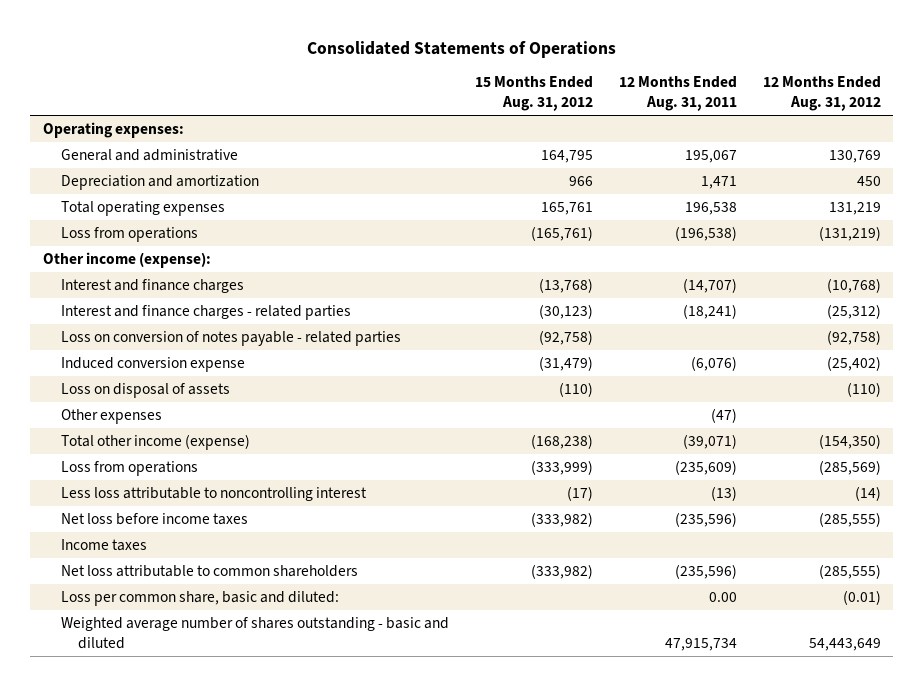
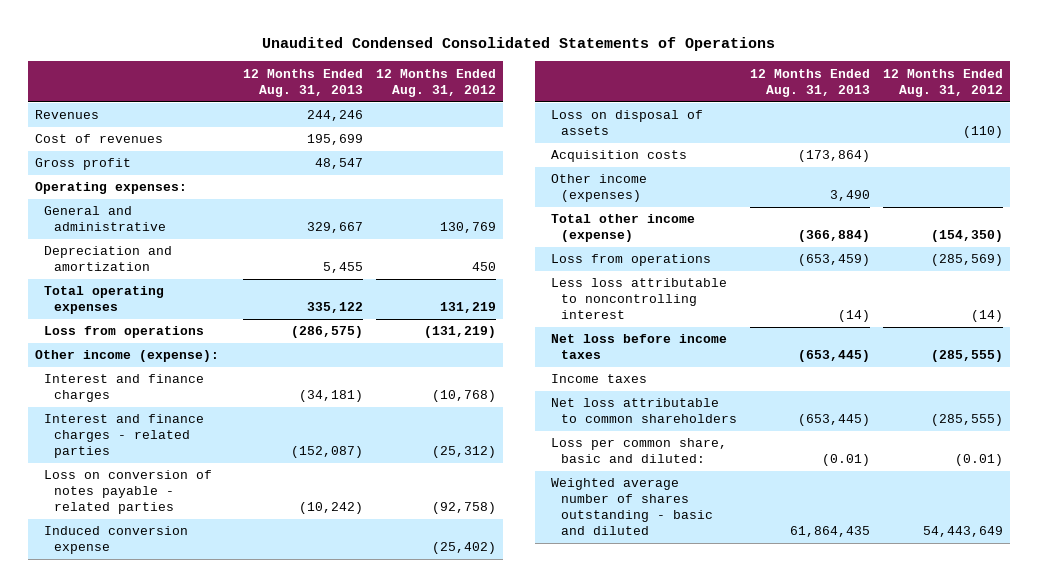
[306,40,616,58] Consolidated Statements of Operations -> [261,37,775,52] Unaudited Condensed Consolidated Statements of Operations
[474,76,593,112] 15 Months Ended Aug. 31, 2012 -> none
[618,76,737,112] 12 Months Ended Aug. 31, 2011 -> none
none -> [242,68,363,97] 12 Months Ended Aug. 31, 2013
none -> [34,110,99,120] Revenues
none -> [34,134,163,144] Cost of revenues
none -> [34,158,131,171] Gross profit
none -> [551,150,688,163] Acquisition costs
[60,409,162,425] Other expenses -> [551,174,648,203] Other income (expenses)

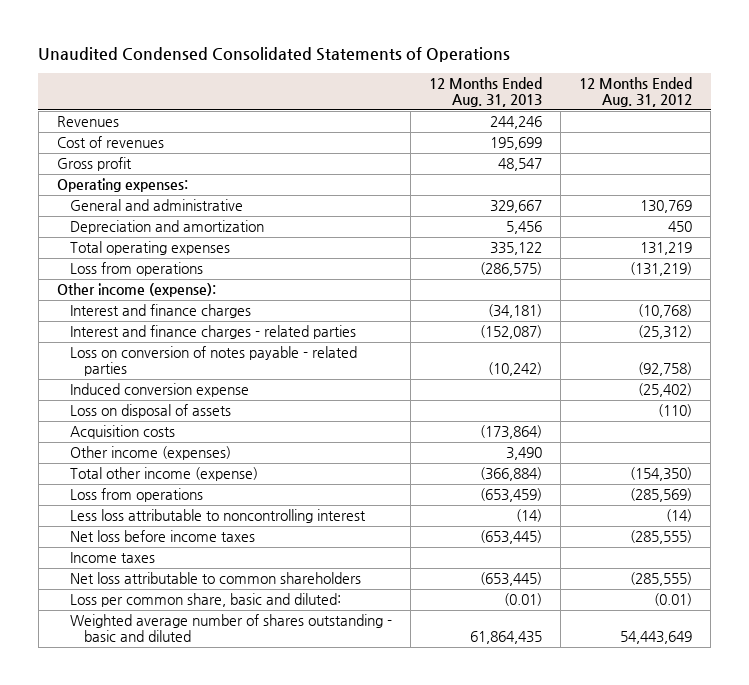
[322,262,363,274] 5,455 -> [506,221,543,235] 5,456

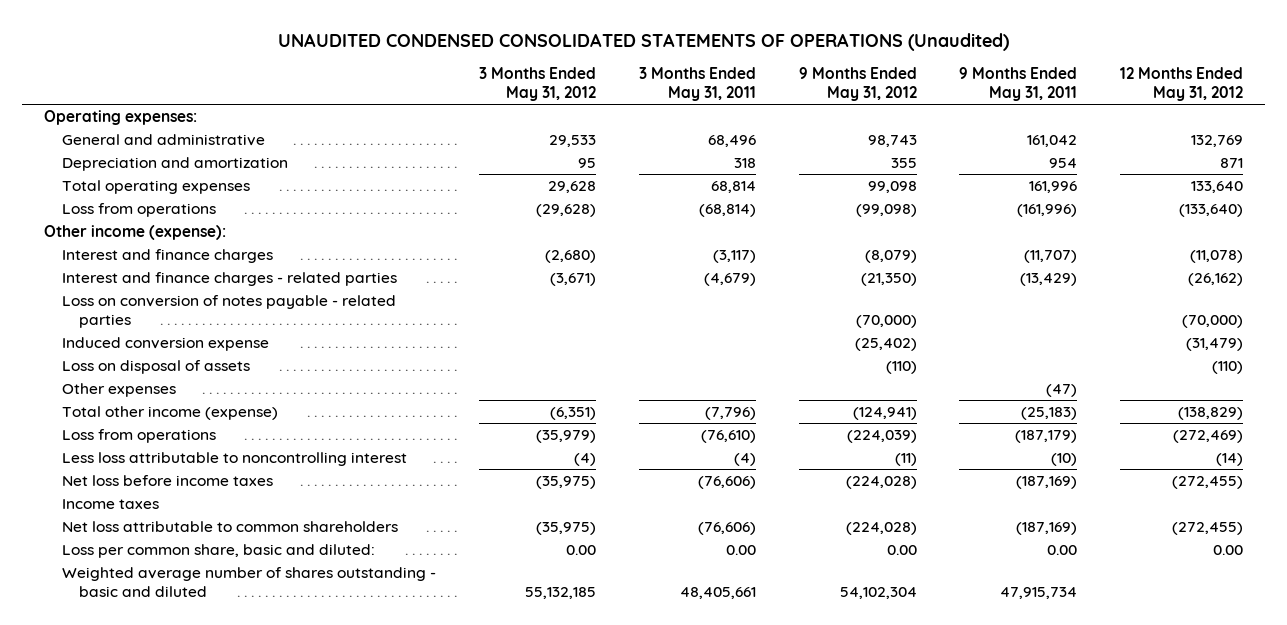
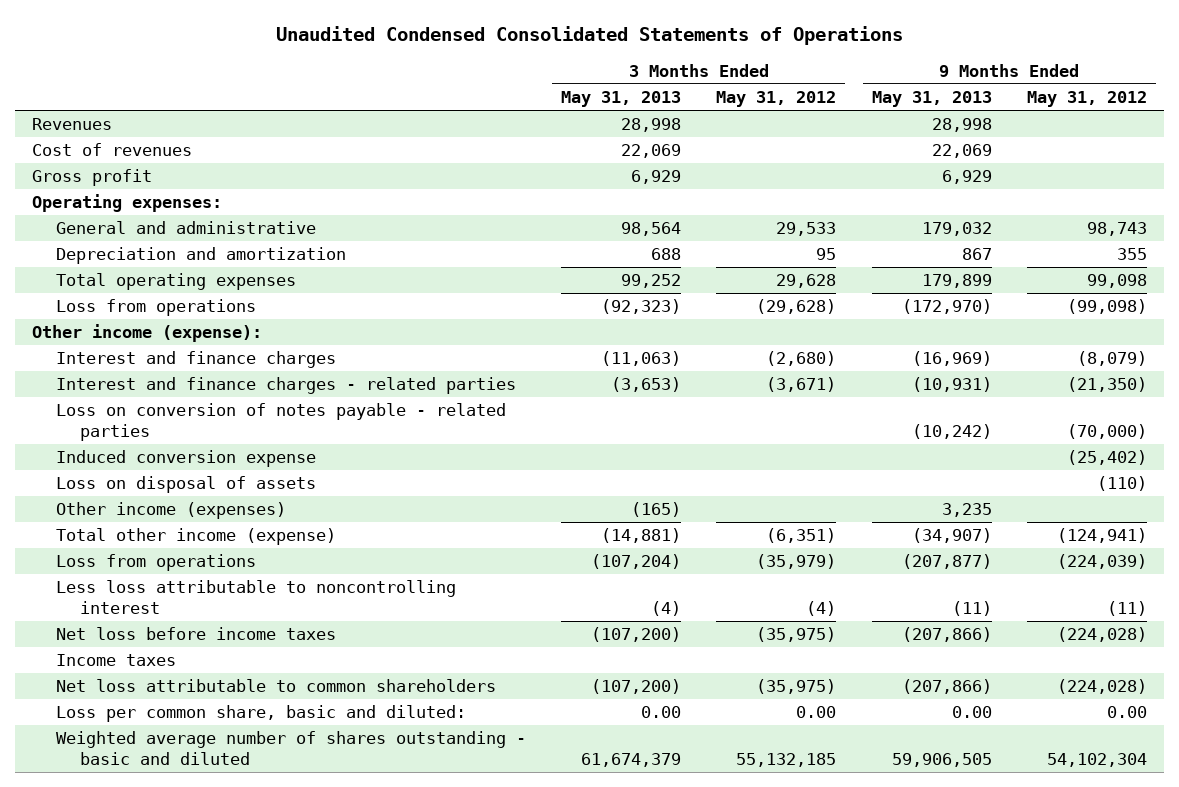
[277,32,1009,51] UNAUDITED CONDENSED CONSOLIDATED STATEMENTS OF OPERATIONS (Unaudited) -> [275,25,903,45] Unaudited Condensed Consolidated Statements of Operations
[638,67,756,102] 3 Months Ended May 31, 2011 -> none
[959,67,1078,102] 9 Months Ended May 31, 2011 -> none
[1120,67,1244,102] 12 Months Ended May 31, 2012 -> none
none -> [561,90,682,107] May 31, 2013
none -> [871,90,992,107] May 31, 2013
none -> [32,118,113,131] Revenues
none -> [32,143,193,157] Cost of revenues
none -> [32,169,153,187] Gross profit
[61,383,176,398] Other expenses -> [56,502,287,520] Other income (expenses)

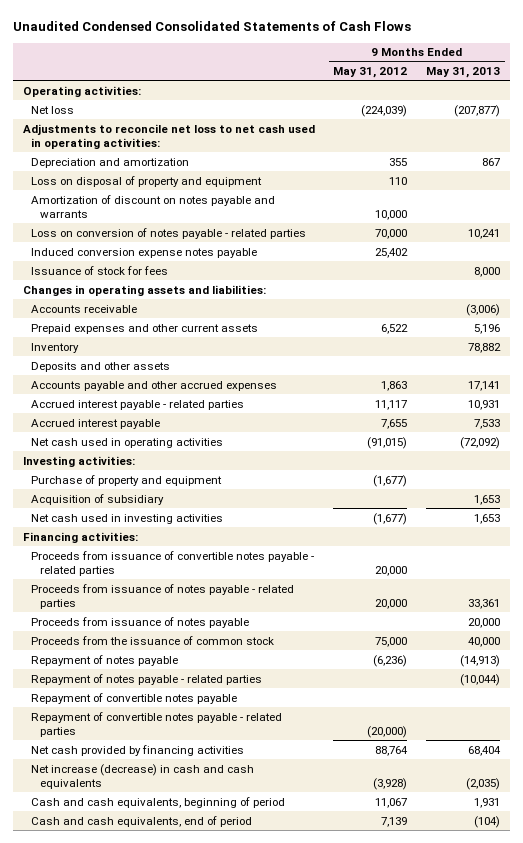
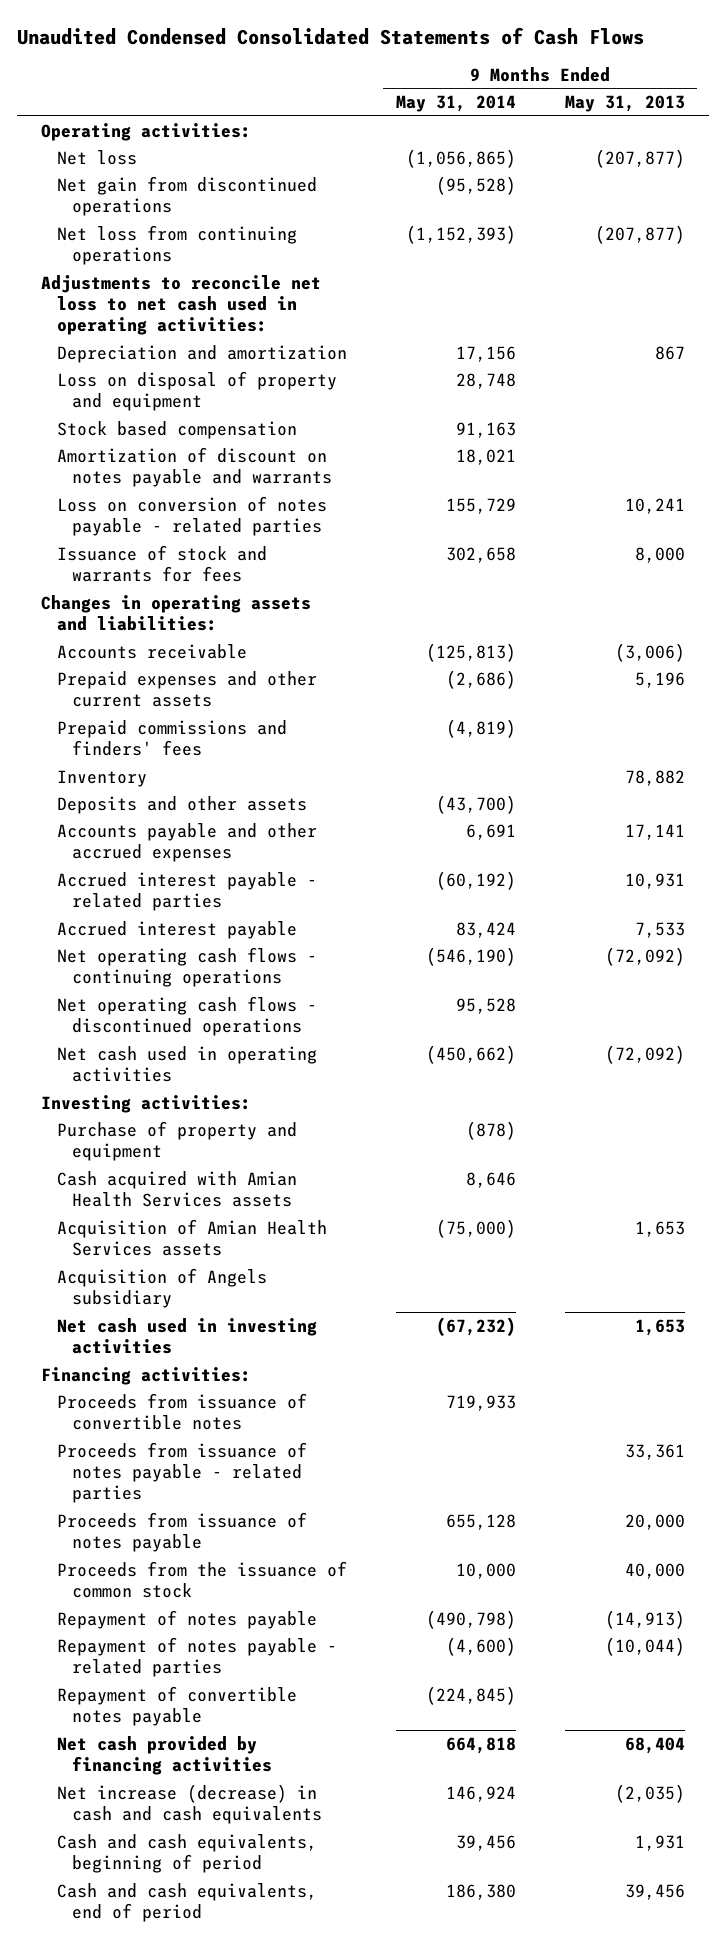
[333,67,408,79] May 31, 2012 -> none
none -> [395,95,516,113] May 31, 2014
none -> [56,175,317,216] Net gain from discontinued operations
none -> [56,224,297,265] Net loss from continuing operations
none -> [56,420,297,439] Stock based compensation
[31,247,258,258] Induced conversion expense notes payable -> none
[31,265,169,275] Issuance of stock for fees -> [56,544,267,582] Issuance of stock and warrants for fees
none -> [56,719,287,756] Prepaid commissions and finders' fees
none -> [56,946,317,987] Net operating cash flows - continuing operations
none -> [56,995,317,1036] Net operating cash flows - discontinued operations
none -> [56,1170,297,1207] Cash acquired with Amian Health Services assets
[31,493,165,505] Acquisition of subsidiary -> [56,1218,327,1256] Acquisition of Amian Health Services assets
none -> [56,1267,267,1308] Acquisition of Angels subsidiary
[31,550,315,576] Proceeds from issuance of convertible notes payable - related parties -> [56,1392,307,1430] Proceeds from issuance of convertible notes
[31,711,283,737] Repayment of convertible notes payable - related parties -> none
[474,815,501,828] (104) -> [624,1883,685,1900] 39,456

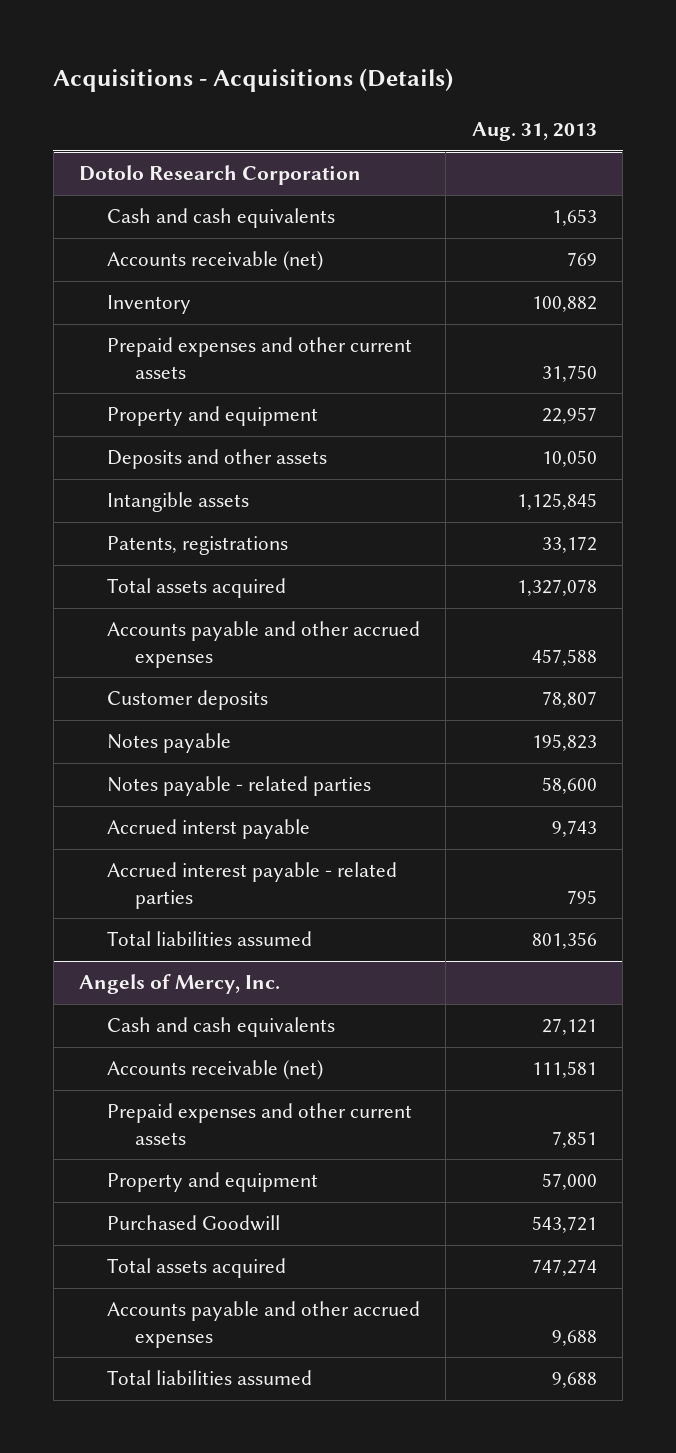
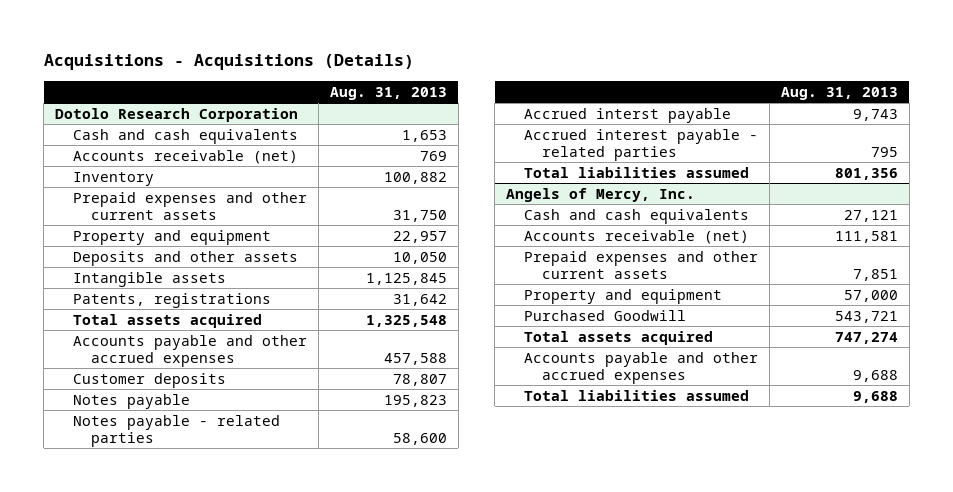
[541,536,597,554] 33,172 -> [392,293,447,306] 31,642
[516,579,597,597] 1,327,078 -> [365,314,447,327] 1,325,548

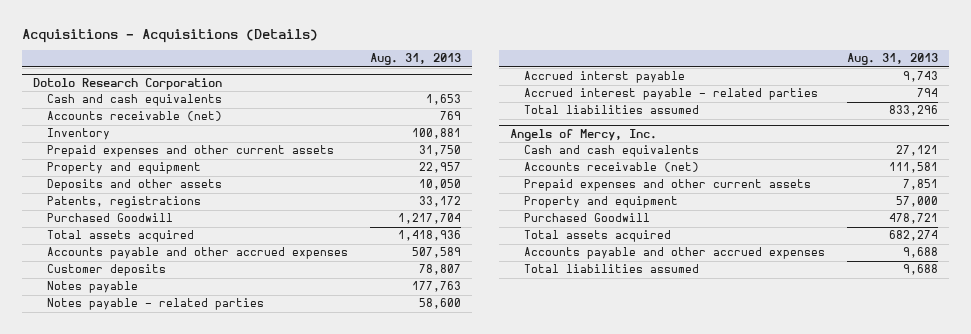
[383,171,447,184] 100,882 -> [412,128,462,140] 100,881
[73,271,227,287] Intangible assets -> none
[392,293,447,306] 31,642 -> [419,196,462,208] 33,172
none -> [47,213,174,223] Purchased Goodwill
[365,314,447,327] 1,325,548 -> [398,230,462,242] 1,418,936
[383,352,447,365] 457,588 -> [412,247,462,259] 507,589
[383,394,447,407] 195,823 -> [412,281,462,293] 177,763
[870,146,898,157] 795 -> [916,88,938,98] 794
[834,167,898,180] 801,356 -> [888,105,938,117] 833,296
[834,310,898,323] 543,721 -> [888,213,938,225] 478,721
[834,331,898,344] 747,274 -> [888,230,938,242] 682,274

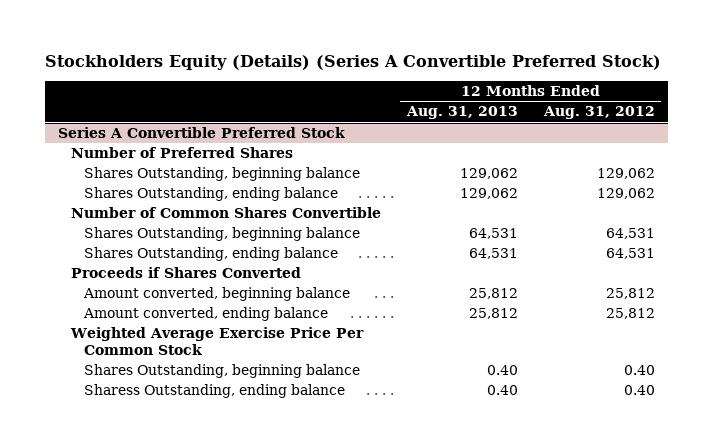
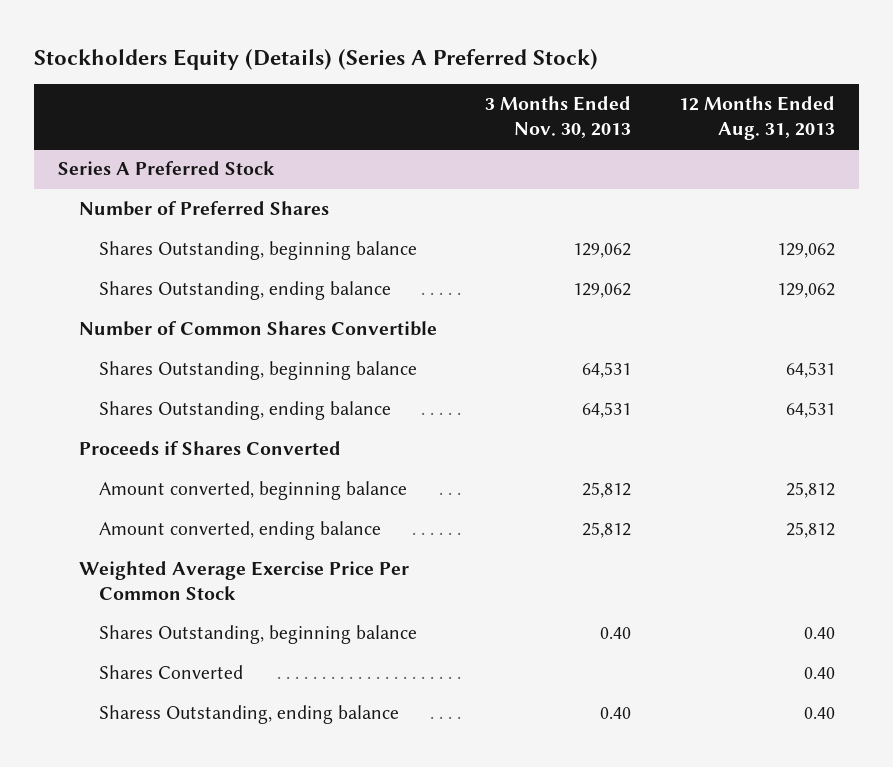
[45,54,662,70] Stockholders Equity (Details) (Series A Convertible Preferred Stock) -> [34,48,599,70] Stockholders Equity (Details) (Series A Preferred Stock)
[542,106,655,120] Aug. 31, 2012 -> none
none -> [484,96,631,138] 3 Months Ended Nov. 30, 2013
[57,127,345,139] Series A Convertible Preferred Stock -> [58,161,276,176] Series A Preferred Stock
none -> [99,665,244,680] Shares Converted

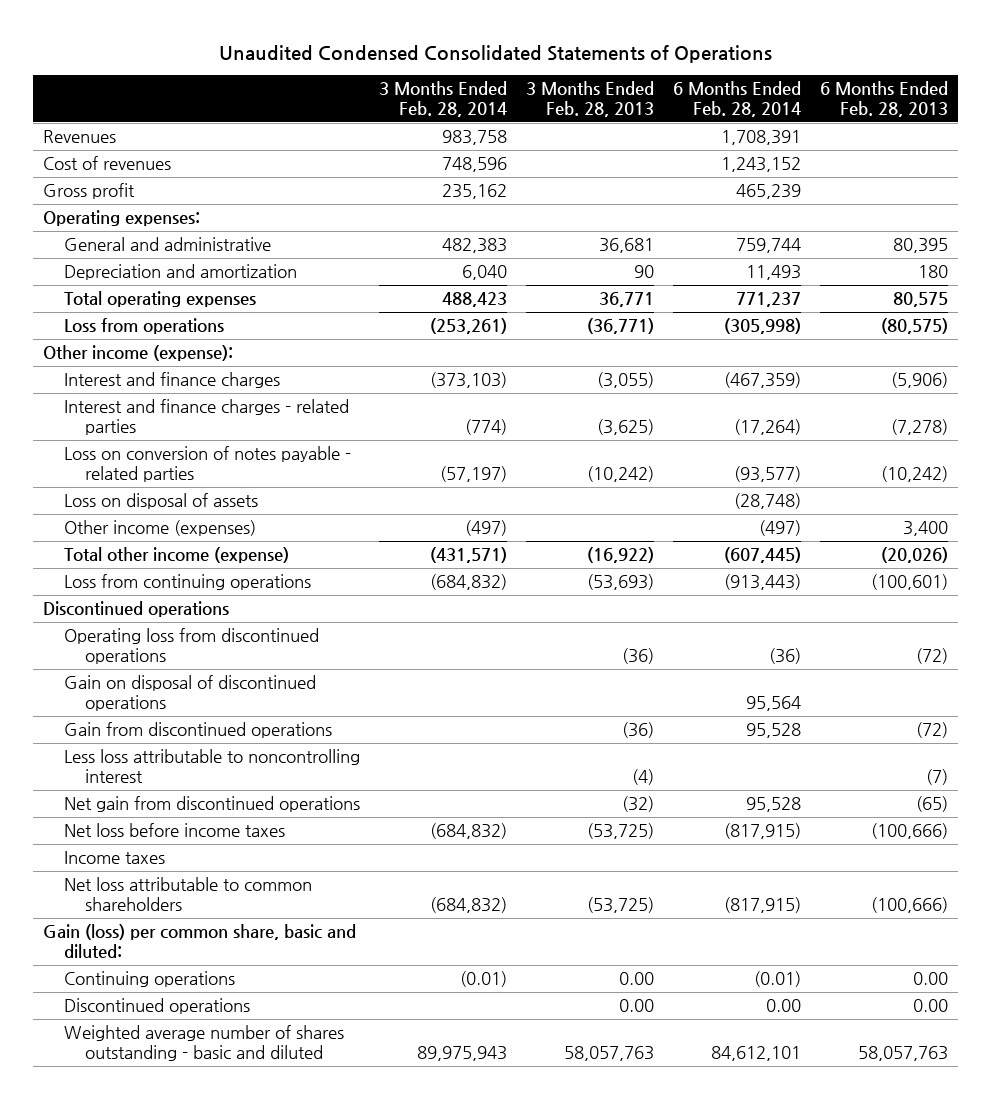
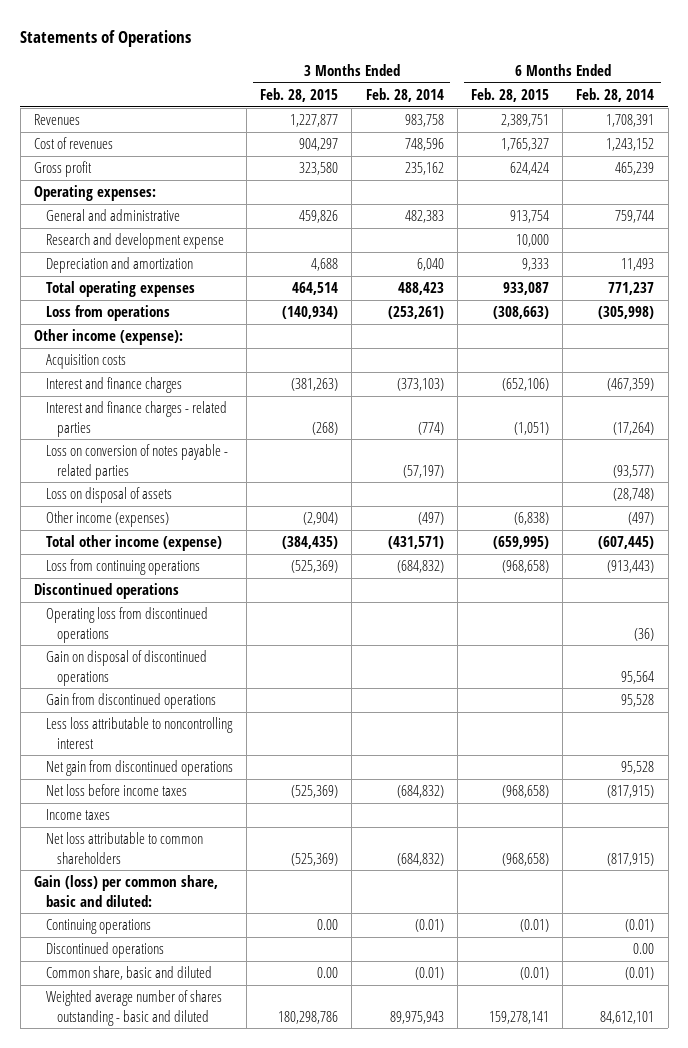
[218,44,772,63] Unaudited Condensed Consolidated Statements of Operations -> [20,30,192,48] Statements of Operations
[526,81,655,117] 3 Months Ended Feb. 28, 2013 -> none
[820,81,949,117] 6 Months Ended Feb. 28, 2013 -> none
none -> [260,88,339,103] Feb. 28, 2015
none -> [470,88,549,103] Feb. 28, 2015
none -> [45,233,224,250] Research and development expense
none -> [45,354,126,370] Acquisition costs
none -> [45,966,212,981] Common share, basic and diluted

